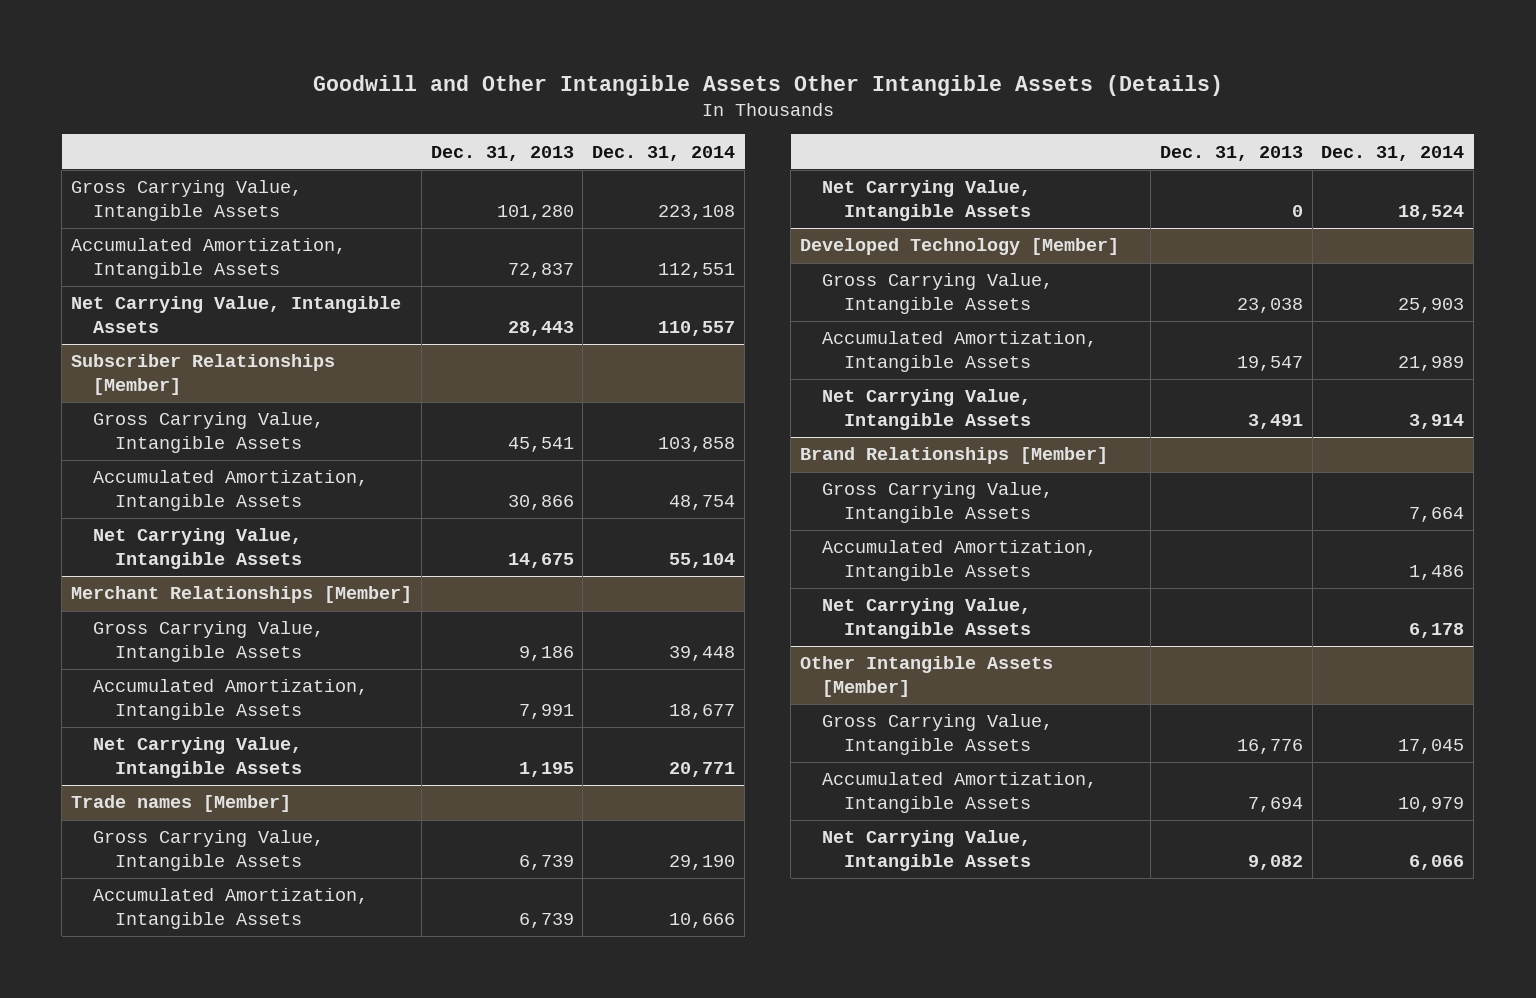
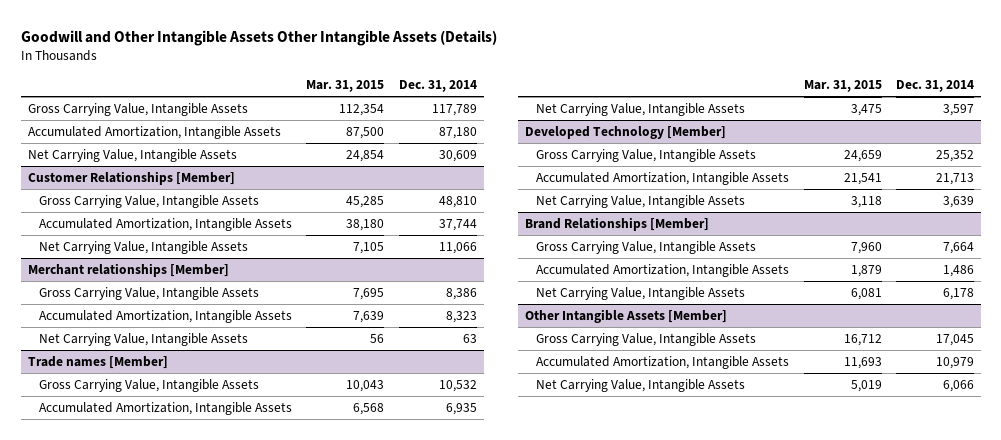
[430,145,574,161] Dec. 31, 2013 -> none
none -> [306,80,385,93] Mar. 31, 2015
[658,204,736,220] 223,108 -> [431,103,477,116] 117,789
[658,262,736,278] 112,551 -> [438,126,477,139] 87,180
[658,320,736,336] 110,557 -> [438,149,477,162] 30,609
[71,354,336,395] Subscriber Relationships [Member] -> [27,170,235,185] Customer Relationships [Member]
[658,436,736,452] 103,858 -> [438,195,477,208] 48,810
[669,494,736,510] 48,754 -> [438,218,477,231] 37,744
[669,552,736,568] 55,104 -> [438,241,477,254] 11,066
[71,586,413,604] Merchant Relationships [Member] -> [27,262,229,277] Merchant relationships [Member]
[669,645,736,661] 39,448 -> [445,287,477,300] 8,386
[669,703,736,719] 18,677 -> [445,310,477,323] 8,323
[669,761,736,777] 20,771 -> [462,333,477,343] 63
[669,854,736,870] 29,190 -> [438,379,477,392] 10,532
[669,912,736,928] 10,666 -> [445,402,477,415] 6,935
[1398,204,1465,220] 18,524 -> [942,103,974,116] 3,597
[1398,297,1465,313] 25,903 -> [935,149,974,162] 25,352
[1398,355,1465,371] 21,989 -> [935,172,974,185] 21,713
[1409,413,1465,429] 3,914 -> [942,195,974,208] 3,639

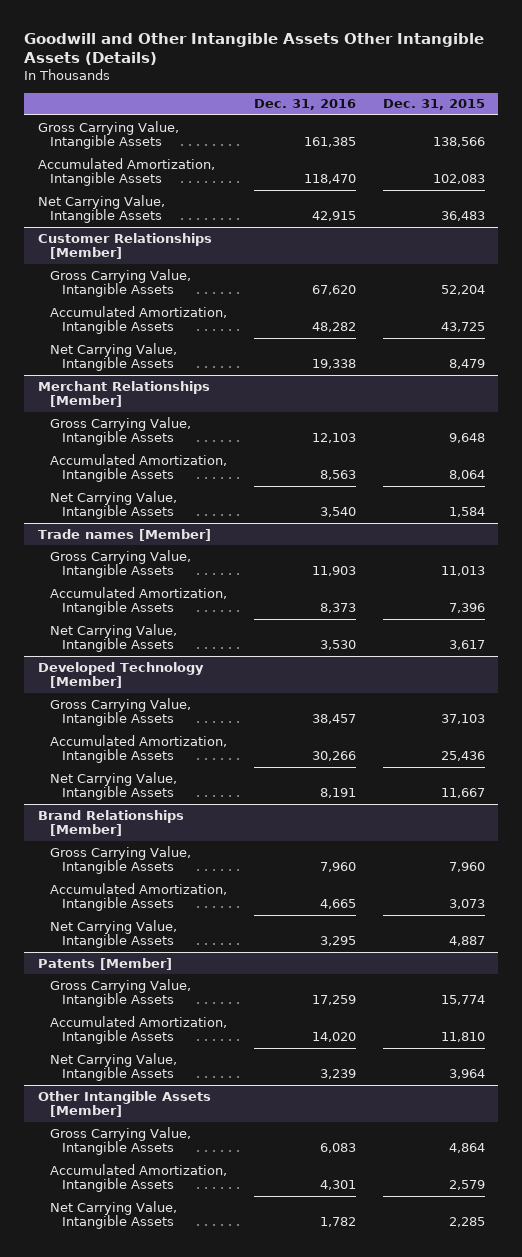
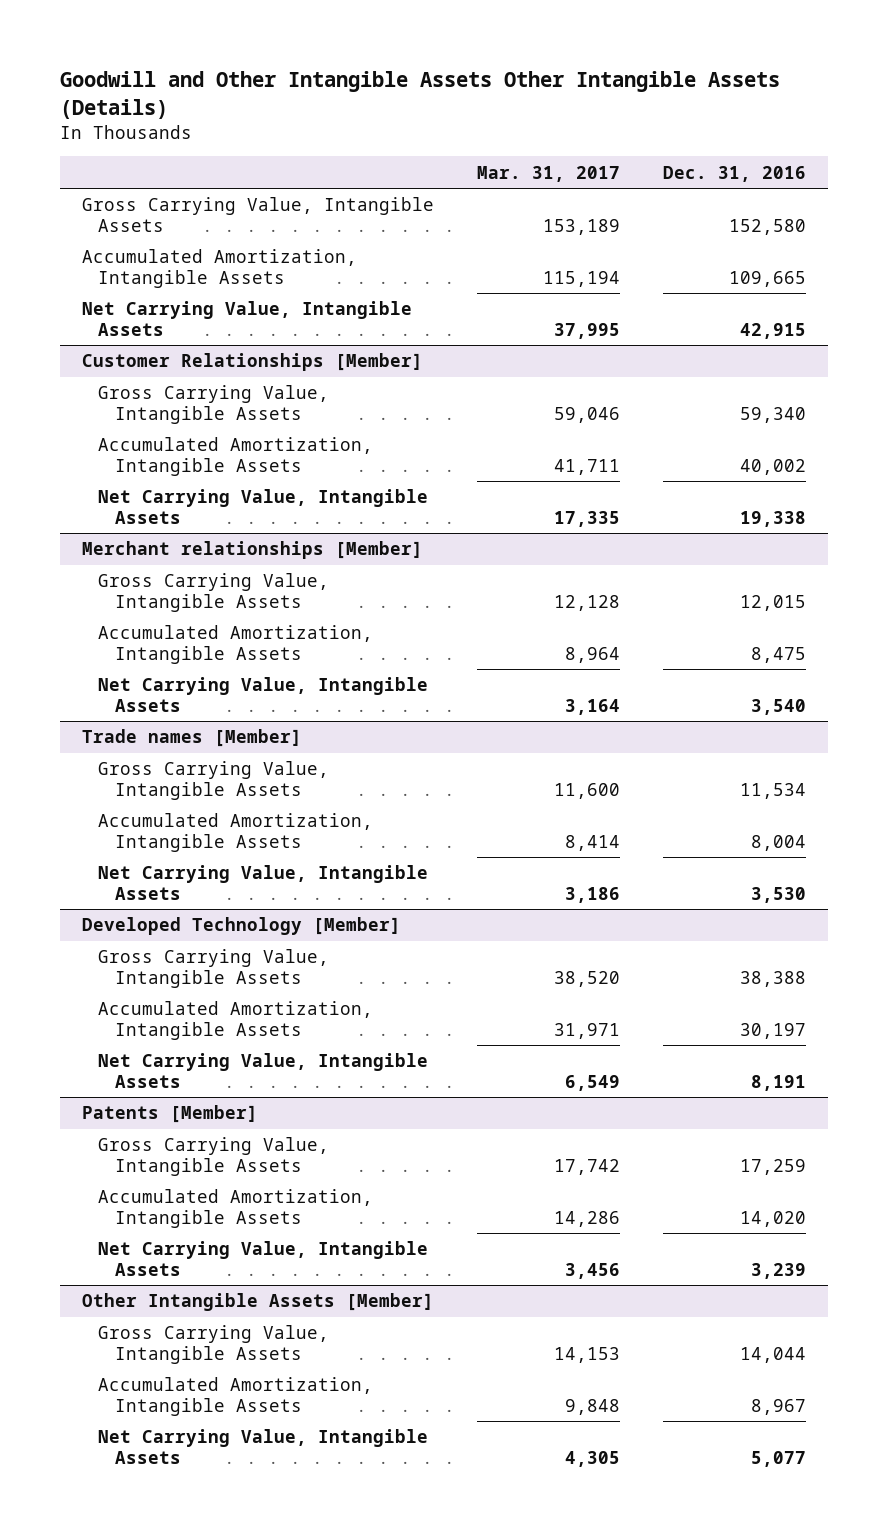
[382,99,485,111] Dec. 31, 2015 -> none
none -> [476,165,620,182] Mar. 31, 2017
[303,137,356,148] 161,385 -> [729,218,807,235] 152,580
[303,174,356,185] 118,470 -> [729,270,807,287] 109,665
[311,285,356,296] 67,620 -> [740,406,807,423] 59,340
[311,322,356,333] 48,282 -> [740,458,807,475] 40,002
[37,380,210,408] Merchant Relationships [Member] -> [81,541,423,560] Merchant relationships [Member]
[311,433,356,444] 12,103 -> [740,594,807,611] 12,015
[319,470,356,481] 8,563 -> [751,646,807,663] 8,475
[311,566,356,577] 11,903 -> [740,782,807,799] 11,534
[319,603,356,614] 8,373 -> [751,834,807,851] 8,004
[311,714,356,725] 38,457 -> [740,970,807,987] 38,388
[311,751,356,762] 30,266 -> [740,1022,807,1039] 30,197
[37,809,184,837] Brand Relationships [Member] -> none
[49,845,191,875] Gross Carrying Value, Intangible Assets -> none
[49,882,227,912] Accumulated Amortization, Intangible Assets -> none
[49,919,177,949] Net Carrying Value, Intangible Assets -> none
[319,1143,356,1154] 6,083 -> [740,1346,807,1363] 14,044
[319,1180,356,1191] 4,301 -> [751,1398,807,1415] 8,967
[319,1217,356,1228] 1,782 -> [751,1450,807,1467] 5,077

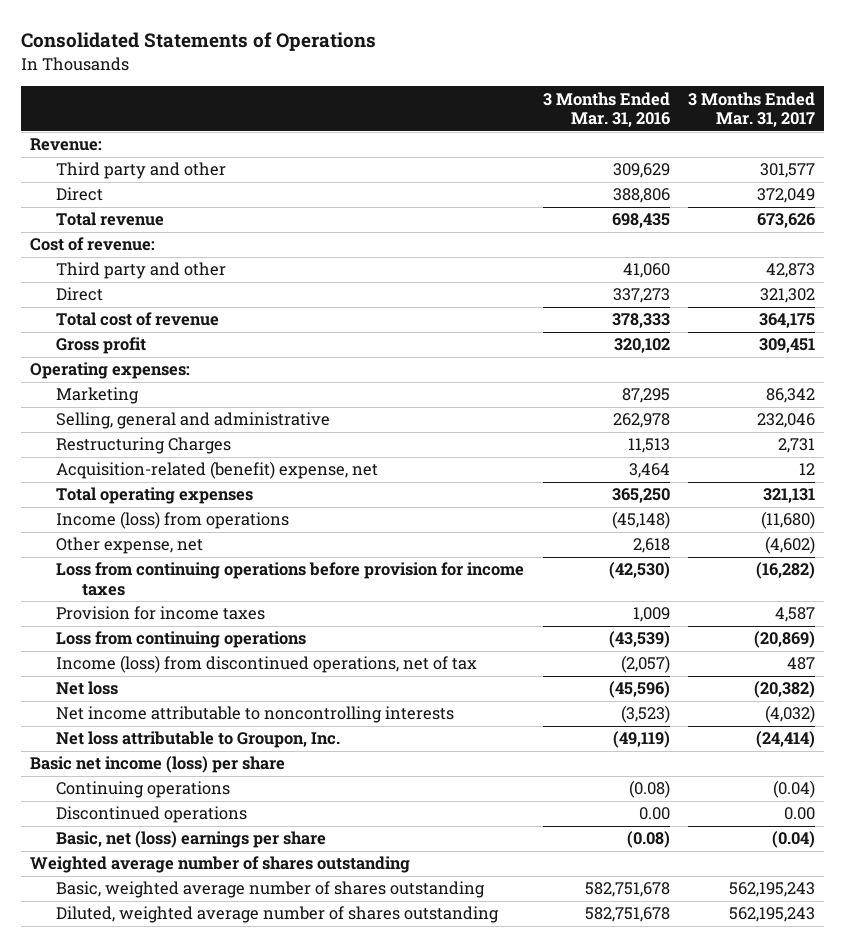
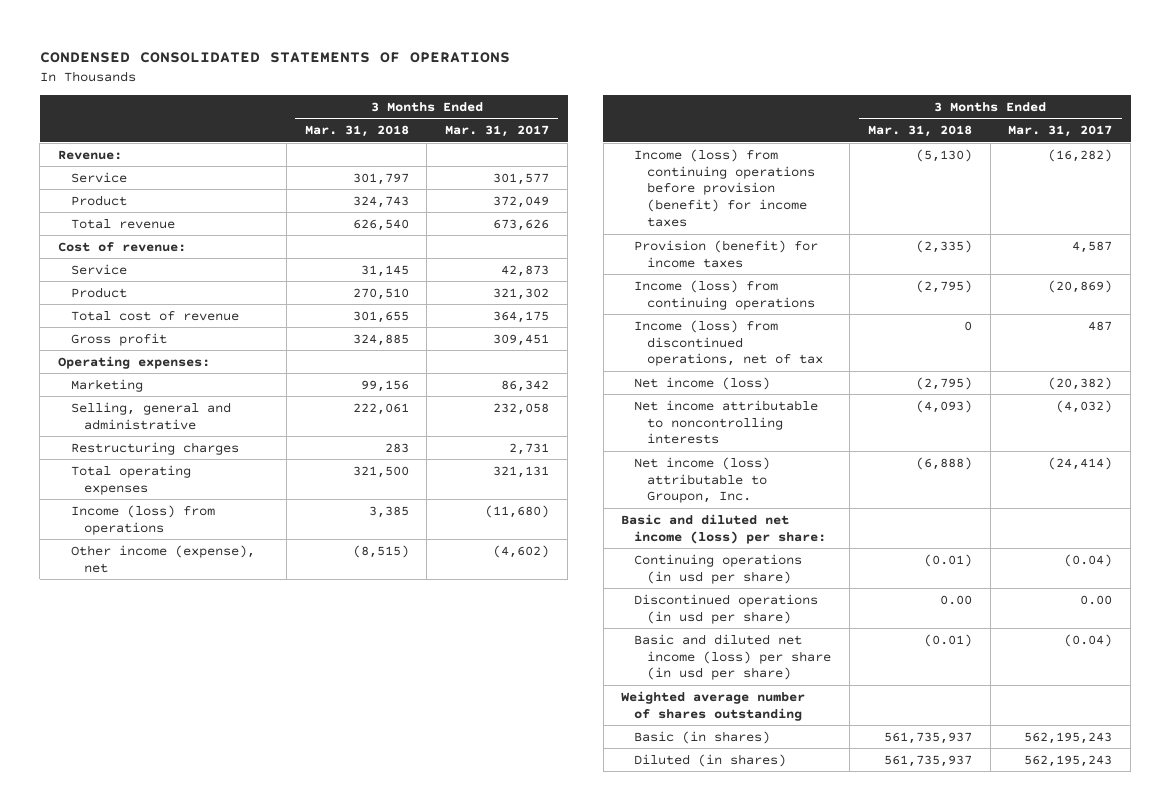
[21,32,377,52] Consolidated Statements of Operations -> [39,51,510,63] CONDENSED CONSOLIDATED STATEMENTS OF OPERATIONS
[542,91,670,128] 3 Months Ended Mar. 31, 2016 -> none
none -> [304,125,409,138] Mar. 31, 2018
[56,162,227,180] Third party and other -> [71,171,128,183] Service
[56,187,104,202] Direct -> [71,194,128,206] Product
[56,262,227,280] Third party and other -> [71,263,128,275] Service
[56,287,104,302] Direct -> [71,286,128,298] Product
[56,461,379,480] Acquisition-related (benefit) expense, net -> none
[756,413,815,429] 232,046 -> [493,402,550,415] 232,058
[56,437,232,455] Restructuring Charges -> [71,441,240,455] Restructuring charges
[56,537,204,555] Other expense, net -> [71,544,256,573] Other income (expense), net
[56,562,525,596] Loss from continuing operations before provision for income taxes -> [634,148,816,228] Income (loss) from continuing operations before provision (benefit) for income taxes
[56,606,266,621] Provision for income taxes -> [634,239,819,268] Provision (benefit) for income taxes
[56,631,307,649] Loss from continuing operations -> [634,279,816,310] Income (loss) from continuing operations
[56,681,119,696] Net loss -> [634,376,771,390] Net income (loss)
[56,781,231,799] Continuing operations -> none
[56,806,248,824] Discontinued operations -> none
[56,831,327,849] Basic, net (loss) earnings per share -> none
[56,731,341,749] Net loss attributable to Groupon, Inc. -> [634,456,771,504] Net income (loss) attributable to Groupon, Inc.
[30,756,286,774] Basic net income (loss) per share -> [621,513,827,544] Basic and diluted net income (loss) per share:
none -> [634,553,803,584] Continuing operations (in usd per share)
none -> [634,593,819,624] Discontinued operations (in usd per share)
none -> [634,633,832,681] Basic and diluted net income (loss) per share (in usd per share)
[56,881,486,899] Basic, weighted average number of shares outstanding -> [634,730,771,744] Basic (in shares)
[56,906,500,924] Diluted, weighted average number of shares outstanding -> [634,753,787,767] Diluted (in shares)

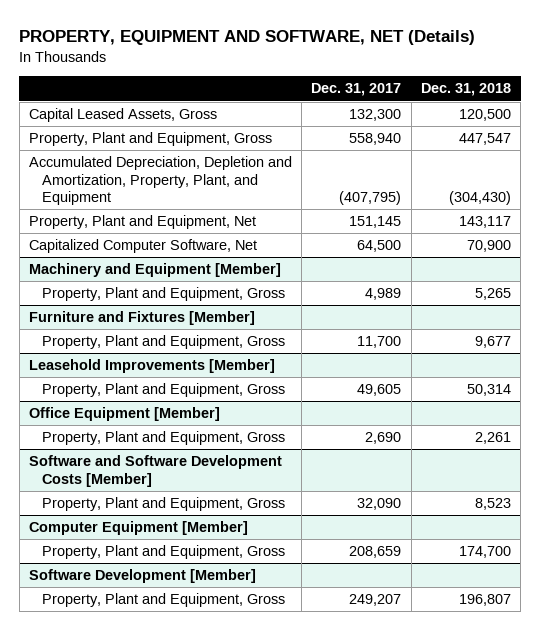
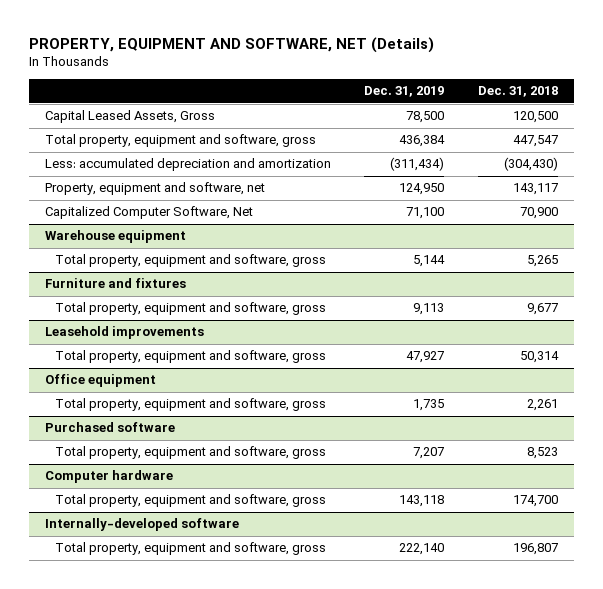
[311,83,402,97] Dec. 31, 2017 -> none
none -> [364,86,445,98] Dec. 31, 2019
[28,132,272,147] Property, Plant and Equipment, Gross -> [45,134,317,148] Total property, equipment and software, gross
[28,156,292,206] Accumulated Depreciation, Depletion and Amortization, Property, Plant, and Equipment -> [45,158,332,172] Less: accumulated depreciation and amortization
[28,215,256,230] Property, Plant and Equipment, Net -> [45,182,266,196] Property, equipment and software, net
[28,263,281,278] Machinery and Equipment [Member] -> [45,230,187,244] Warehouse equipment
[42,287,286,302] Property, Plant and Equipment, Gross -> [55,254,327,268] Total property, equipment and software, gross
[28,311,255,326] Furniture and Fixtures [Member] -> [45,278,187,289] Furniture and fixtures
[42,335,286,350] Property, Plant and Equipment, Gross -> [55,302,327,316] Total property, equipment and software, gross
[28,359,275,374] Leasehold Improvements [Member] -> [45,326,205,340] Leasehold improvements
[42,383,286,398] Property, Plant and Equipment, Gross -> [55,350,327,364] Total property, equipment and software, gross
[28,407,220,422] Office Equipment [Member] -> [45,374,157,388] Office equipment
[42,431,286,446] Property, Plant and Equipment, Gross -> [55,398,327,412] Total property, equipment and software, gross
[28,455,282,487] Software and Software Development Costs [Member] -> [45,422,176,433] Purchased software
[42,497,286,512] Property, Plant and Equipment, Gross -> [55,446,327,460] Total property, equipment and software, gross
[28,521,248,536] Computer Equipment [Member] -> [45,470,174,484] Computer hardware
[42,545,286,560] Property, Plant and Equipment, Gross -> [55,494,327,508] Total property, equipment and software, gross
[28,569,256,584] Software Development [Member] -> [45,518,240,532] Internally-developed software
[42,593,286,608] Property, Plant and Equipment, Gross -> [55,542,327,556] Total property, equipment and software, gross

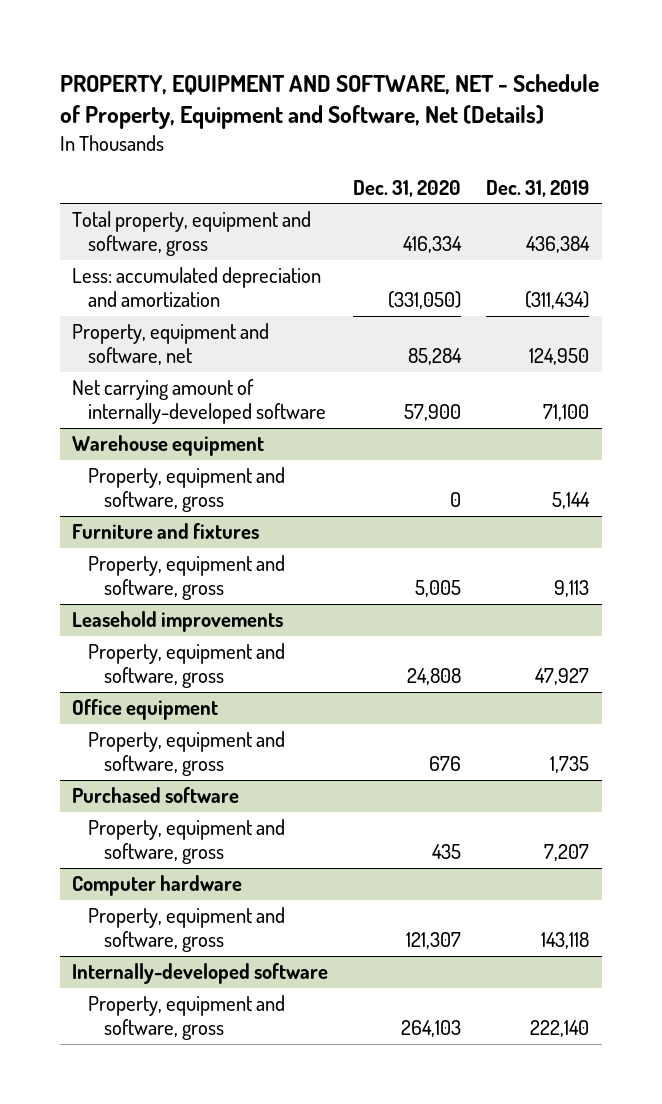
[28,36,434,53] PROPERTY, EQUIPMENT AND SOFTWARE, NET (Details) -> [60,73,600,130] PROPERTY, EQUIPMENT AND SOFTWARE, NET - Schedule of Property, Equipment and Software, Net (Details)
[477,86,558,98] Dec. 31, 2018 -> none
none -> [353,179,462,197] Dec. 31, 2020
[45,110,216,124] Capital Leased Assets, Gross -> none
[45,206,254,220] Capitalized Computer Software, Net -> [72,379,327,425] Net carrying amount of internally-developed software
[55,254,327,268] Total property, equipment and software, gross -> [88,467,286,513] Property, equipment and software, gross
[55,302,327,316] Total property, equipment and software, gross -> [88,555,286,601] Property, equipment and software, gross
[55,350,327,364] Total property, equipment and software, gross -> [88,643,286,689] Property, equipment and software, gross
[55,398,327,412] Total property, equipment and software, gross -> [88,731,286,777] Property, equipment and software, gross
[55,446,327,460] Total property, equipment and software, gross -> [88,819,286,865] Property, equipment and software, gross
[55,494,327,508] Total property, equipment and software, gross -> [88,907,286,953] Property, equipment and software, gross
[55,542,327,556] Total property, equipment and software, gross -> [88,995,286,1041] Property, equipment and software, gross

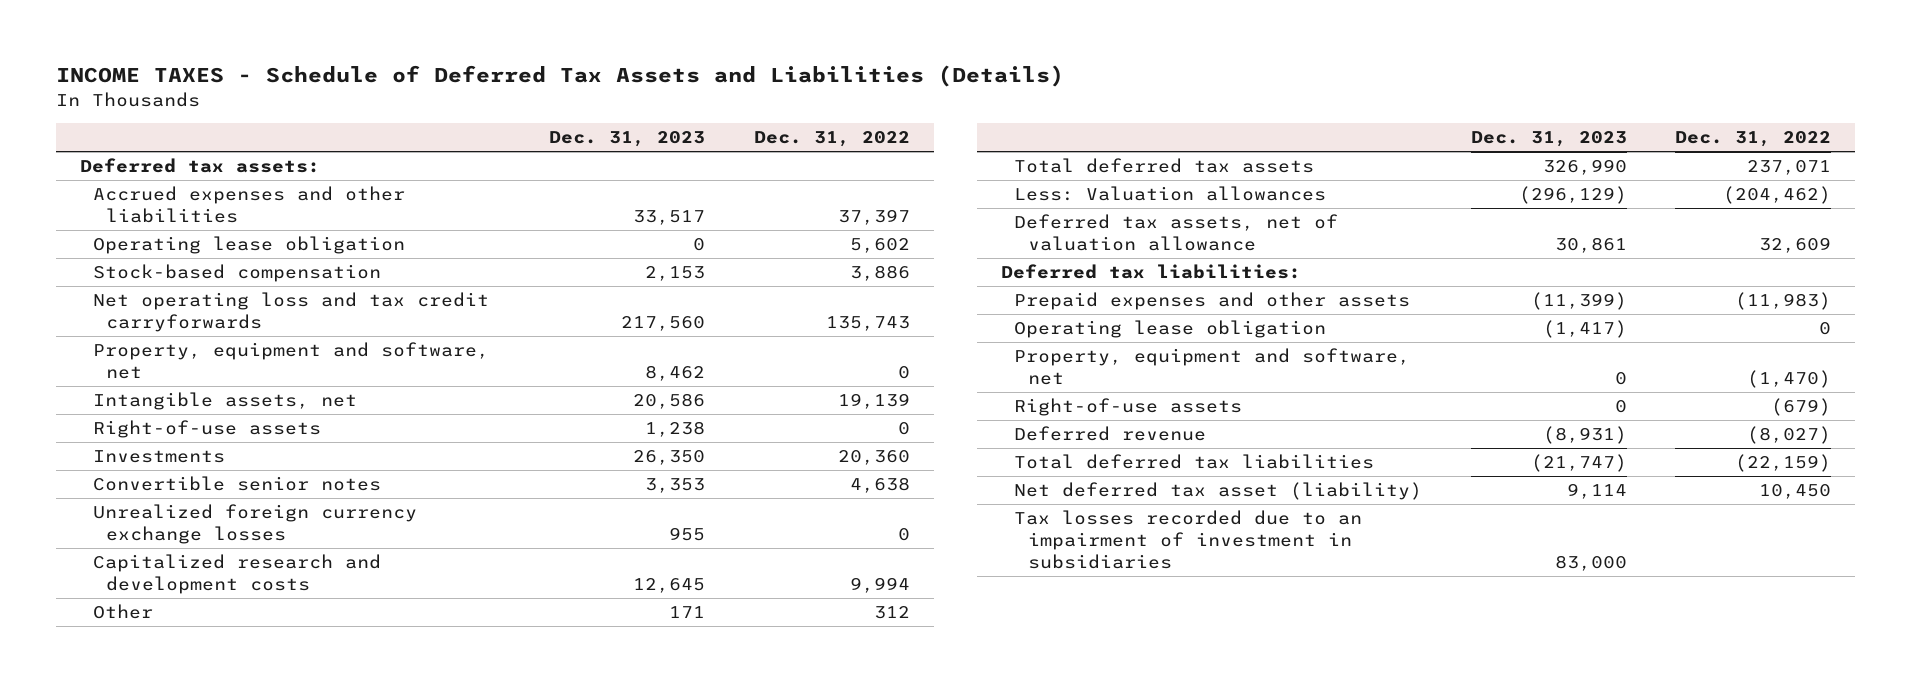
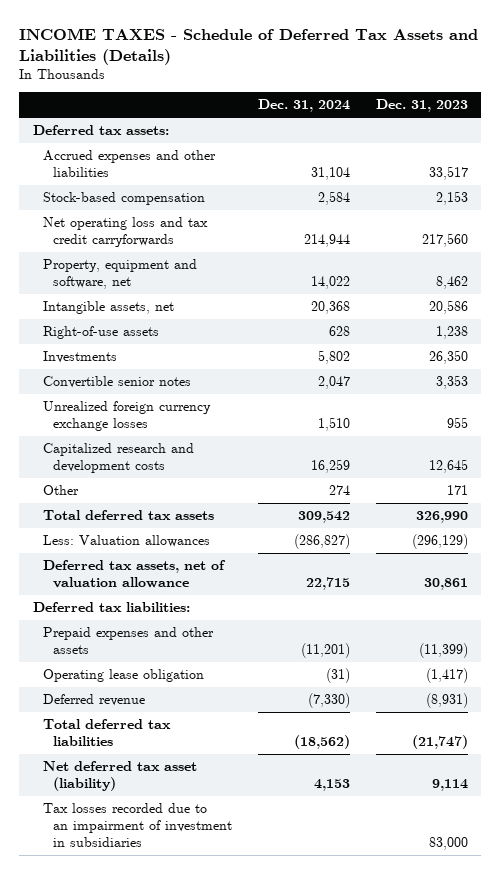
[753,131,910,148] Dec. 31, 2022 -> none
none -> [257,99,350,113] Dec. 31, 2024
[92,236,405,255] Operating lease obligation -> none
[1014,348,1411,385] Property, equipment and software, net -> none
[1014,398,1243,417] Right-of-use assets -> none

